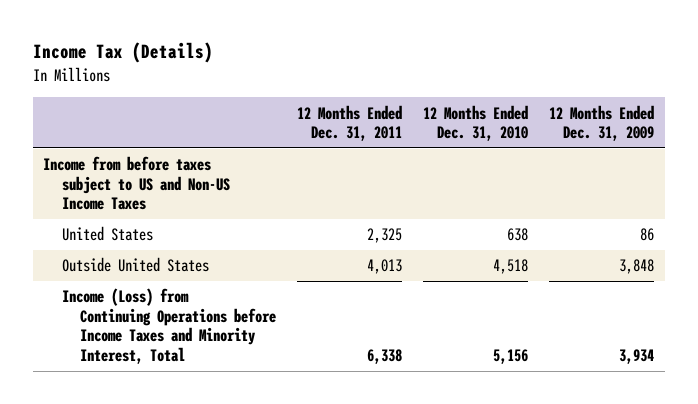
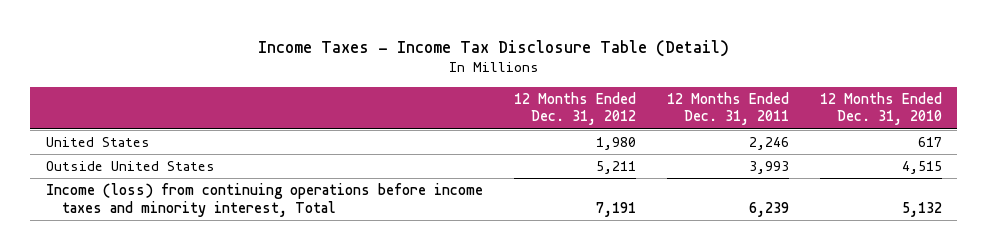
[32,42,213,64] Income Tax (Details) -> [257,39,729,57] Income Taxes - Income Tax Disclosure Table (Detail)
[549,104,655,142] 12 Months Ended Dec. 31, 2009 -> none
none -> [513,91,636,126] 12 Months Ended Dec. 31, 2012
[43,156,230,211] Income from before taxes subject to US and Non-US Income Taxes -> none
[367,228,403,244] 2,325 -> [748,137,789,151] 2,246
[507,228,529,242] 638 -> [917,137,942,148] 617
[367,259,403,275] 4,013 -> [748,161,789,175] 3,993
[493,259,529,275] 4,518 -> [901,161,942,175] 4,515
[61,288,277,364] Income (Loss) from Continuing Operations before Income Taxes and Minority Interest, Total -> [45,183,483,217] Income (loss) from continuing operations before income taxes and minority interest, Total
[367,348,403,364] 6,338 -> [748,201,789,217] 6,239
[493,348,529,364] 5,156 -> [901,201,942,217] 5,132

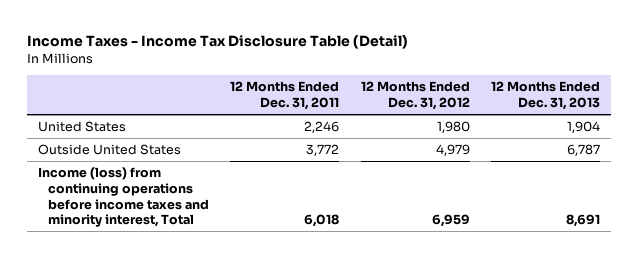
[819,91,942,126] 12 Months Ended Dec. 31, 2010 -> none
none -> [491,81,601,110] 12 Months Ended Dec. 31, 2013
[595,161,636,175] 5,211 -> [435,144,470,157] 4,979
[748,161,789,175] 3,993 -> [306,144,340,157] 3,772
[595,201,636,217] 7,191 -> [431,214,470,228] 6,959
[748,201,789,217] 6,239 -> [304,214,340,228] 6,018

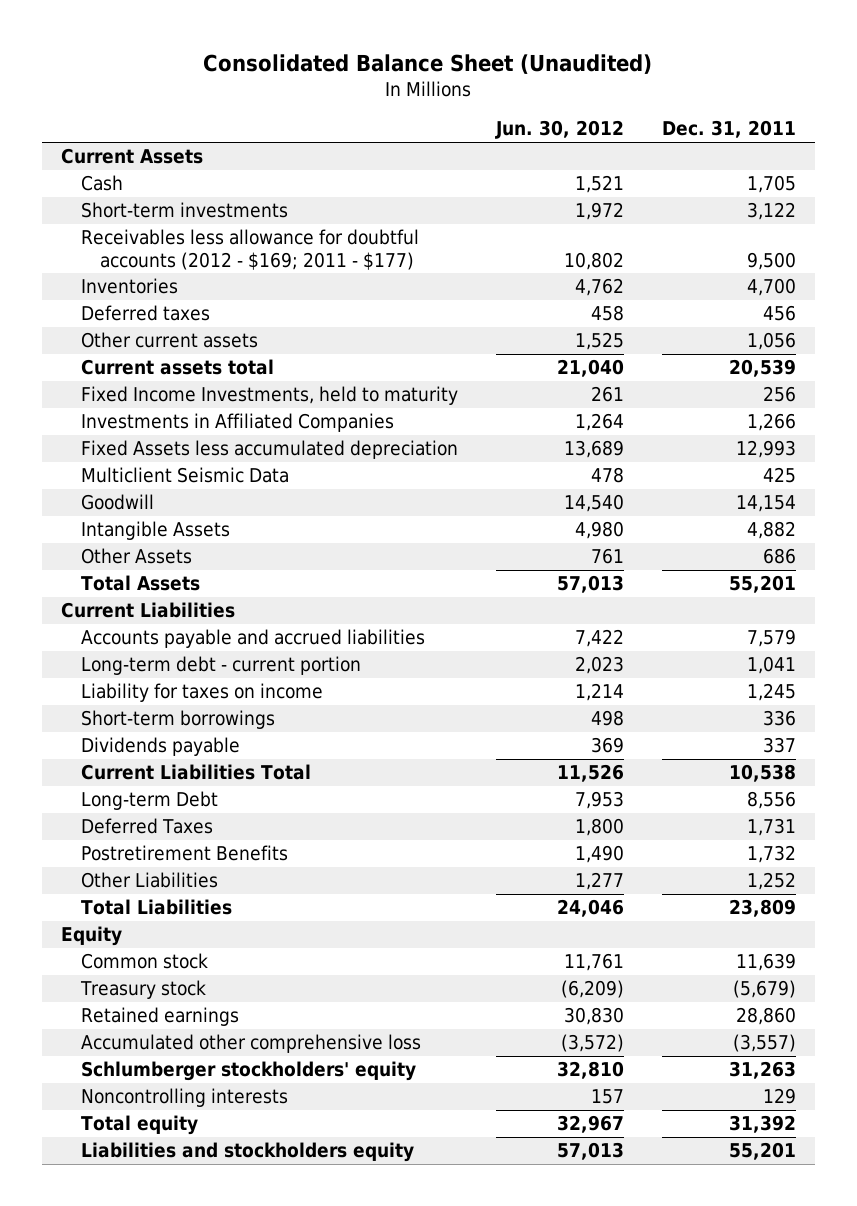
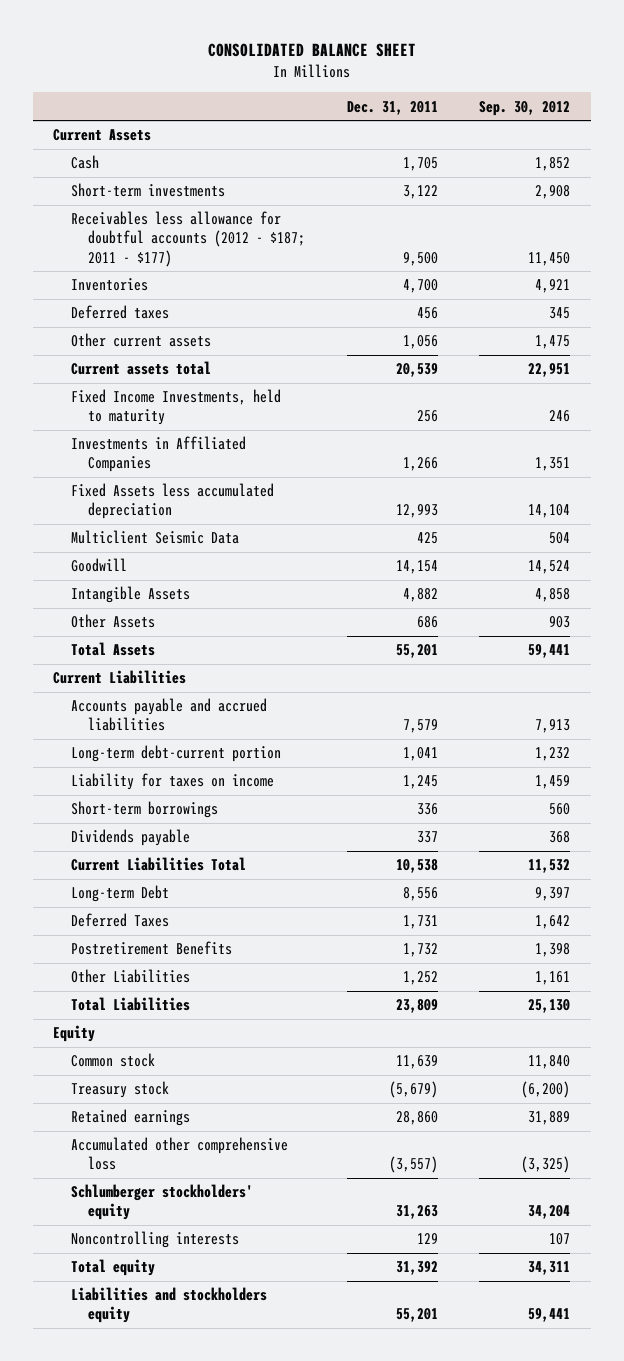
[203,54,653,75] Consolidated Balance Sheet (Unaudited) -> [207,43,416,58] CONSOLIDATED BALANCE SHEET
[494,120,624,140] Jun. 30, 2012 -> none
none -> [479,100,571,116] Sep. 30, 2012
[80,229,419,270] Receivables less allowance for doubtful accounts (2012 - $169; 2011 - $177) -> [70,211,306,267] Receivables less allowance for doubtful accounts (2012 - $187; 2011 - $177)
[80,656,361,676] Long-term debt - current portion -> [70,745,281,763] Long-term debt-current portion

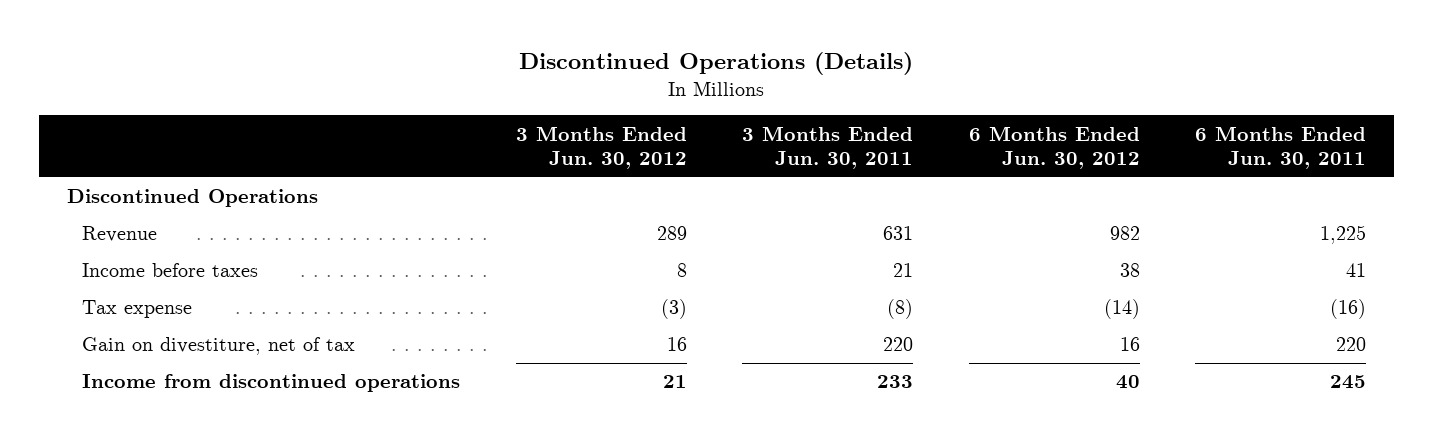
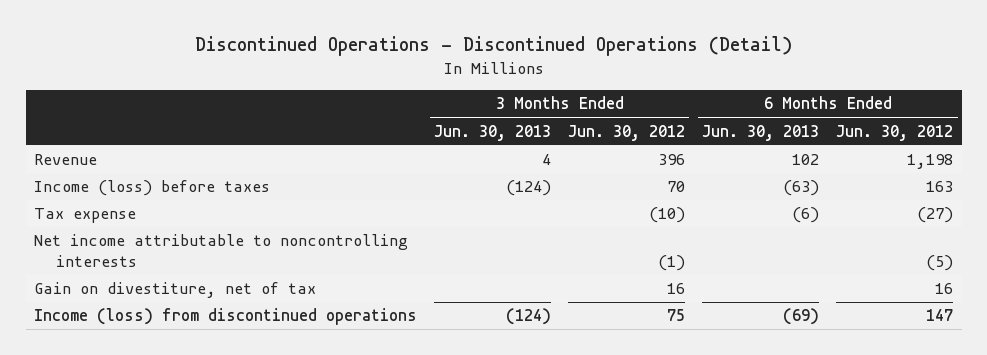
[519,52,914,76] Discontinued Operations (Details) -> [194,36,792,57] Discontinued Operations - Discontinued Operations (Detail)
[742,125,914,170] 3 Months Ended Jun. 30, 2011 -> none
[1195,125,1367,170] 6 Months Ended Jun. 30, 2011 -> none
none -> [434,124,552,141] Jun. 30, 2013
none -> [702,124,820,141] Jun. 30, 2013
[66,189,318,208] Discontinued Operations -> none
[656,226,687,241] 289 -> [658,154,686,166] 396
[1109,226,1140,241] 982 -> [907,154,954,170] 1,198
[82,263,259,278] Income before taxes -> [34,180,271,197] Income (loss) before taxes
[676,263,687,278] 8 -> [667,181,686,193] 70
[1119,263,1140,278] 38 -> [926,181,954,193] 163
[660,299,687,320] (3) -> [649,207,686,224] (10)
[1103,299,1140,320] (14) -> [917,207,954,224] (27)
none -> [34,234,409,268] Net income attributable to noncontrolling interests
[82,374,461,393] Income from discontinued operations -> [34,308,418,326] Income (loss) from discontinued operations
[662,375,687,389] 21 -> [667,309,686,322] 75
[1115,375,1140,390] 40 -> [926,309,954,322] 147

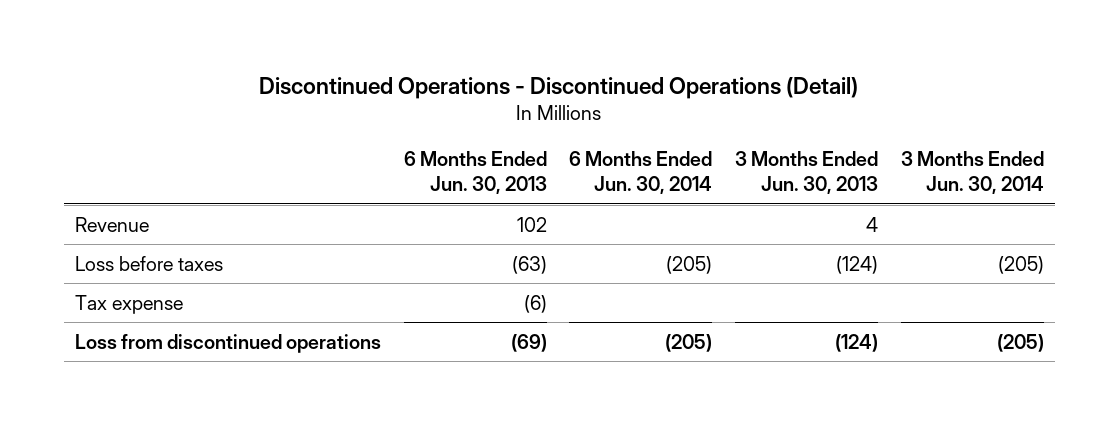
[568,124,686,141] Jun. 30, 2012 -> none
[836,124,954,141] Jun. 30, 2012 -> none
none -> [569,150,713,195] 6 Months Ended Jun. 30, 2014
none -> [900,150,1044,195] 3 Months Ended Jun. 30, 2014
[34,180,271,197] Income (loss) before taxes -> [74,255,223,271] Loss before taxes
[34,234,409,268] Net income attributable to noncontrolling interests -> none
[34,282,317,299] Gain on divestiture, net of tax -> none
[34,308,418,326] Income (loss) from discontinued operations -> [74,333,381,353] Loss from discontinued operations

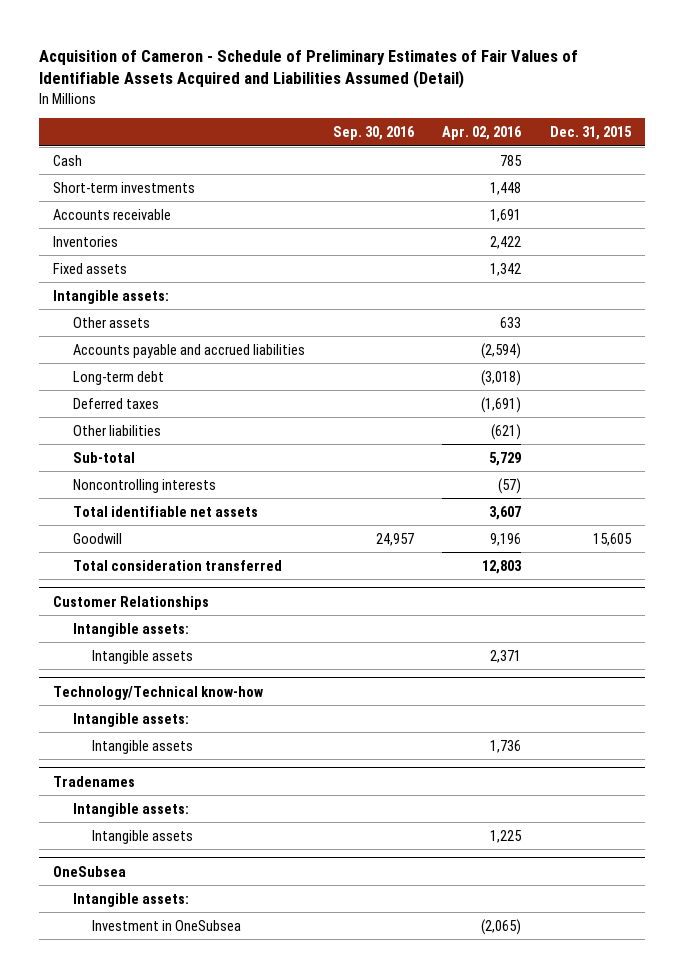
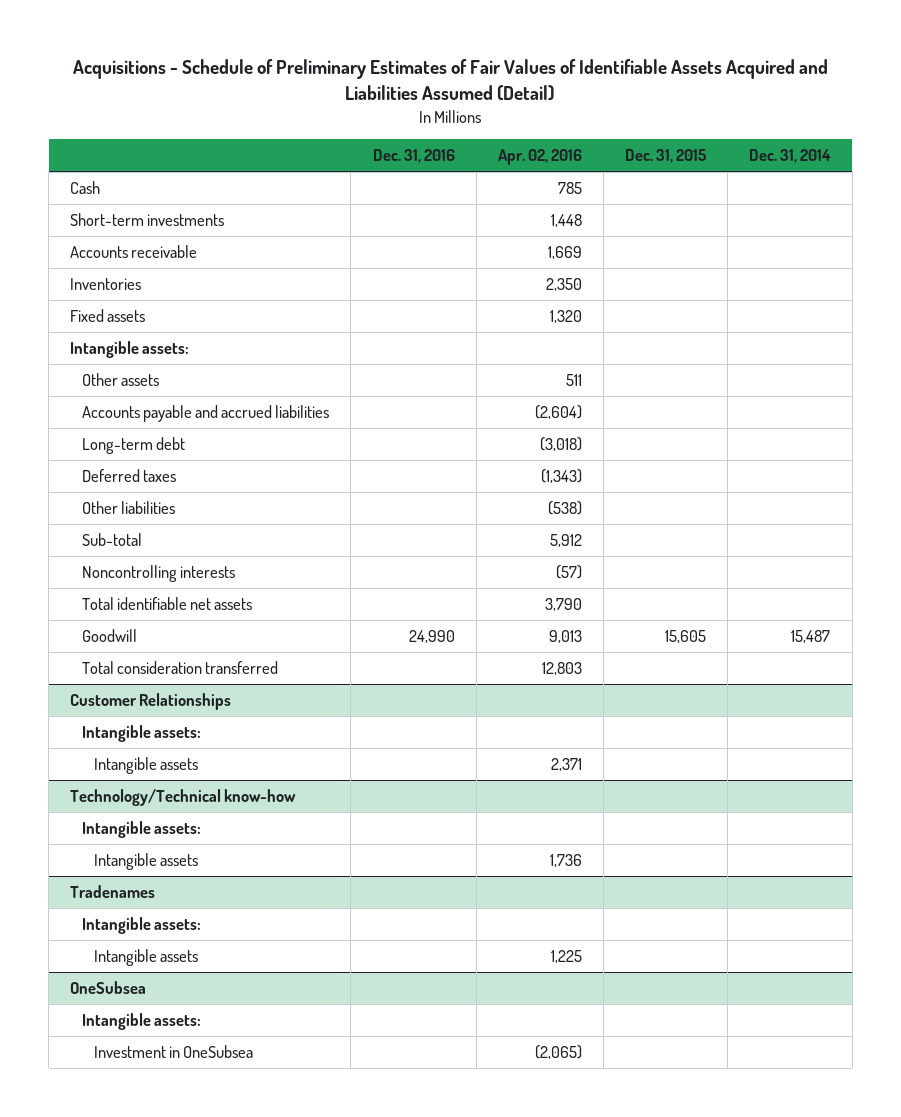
[39,49,579,89] Acquisition of Cameron - Schedule of Preliminary Estimates of Fair Values of Identifiable Assets Acquired and Liabilities Assumed (Detail) -> [73,59,829,102] Acquisitions - Schedule of Preliminary Estimates of Fair Values of Identifiable Assets Acquired and Liabilities Assumed (Detail)
[333,126,416,141] Sep. 30, 2016 -> none
none -> [372,149,455,164] Dec. 31, 2016
none -> [749,149,832,164] Dec. 31, 2014
[490,208,522,222] 1,691 -> [547,246,582,260] 1,669
[490,235,522,249] 2,422 -> [545,278,582,292] 2,350
[490,262,522,276] 1,342 -> [549,310,582,324] 1,320
[500,316,522,328] 633 -> [565,374,582,387] 511
[481,342,522,359] (2,594) -> [534,405,582,420] (2,604)
[481,396,522,413] (1,691) -> [540,469,582,484] (1,343)
[491,423,522,440] (621) -> [547,501,582,516] (538)
[489,451,522,466] 5,729 -> [549,534,582,548] 5,912
[489,505,522,520] 3,607 -> [544,598,582,612] 3,790
[490,532,522,546] 9,196 -> [548,630,582,644] 9,013

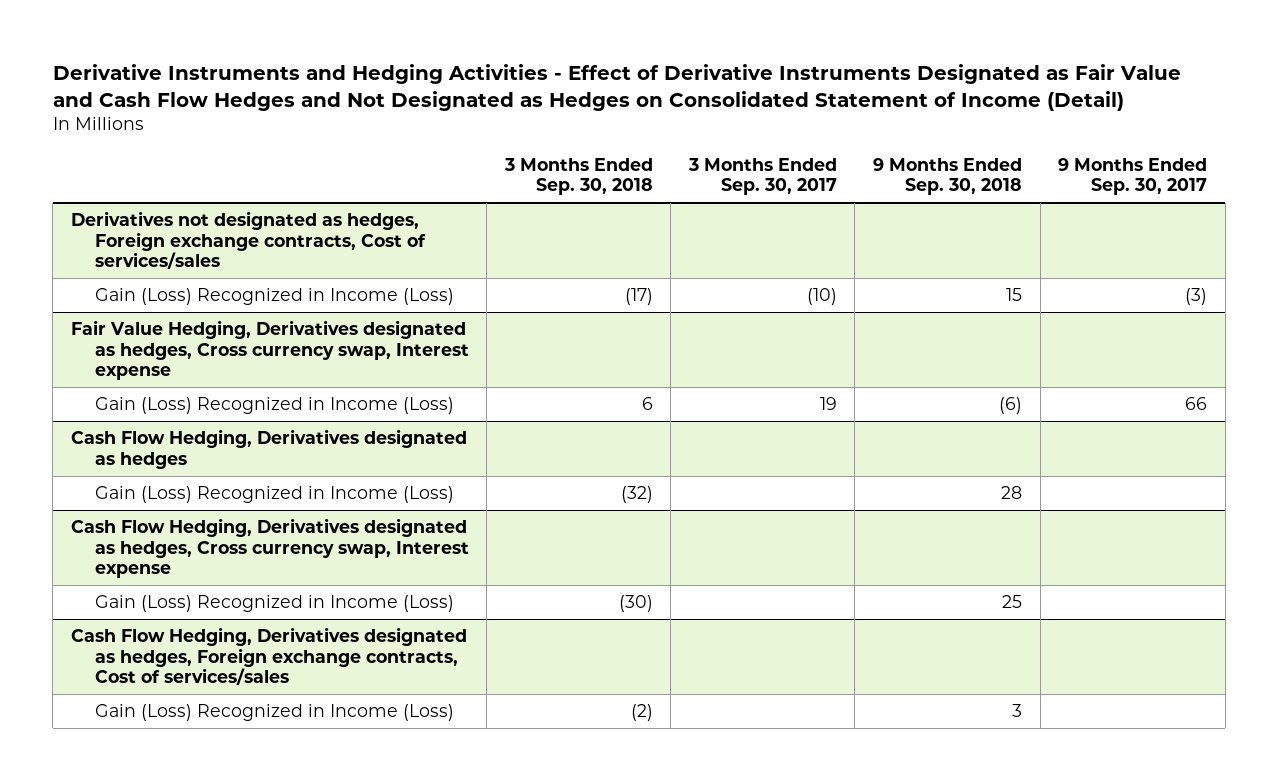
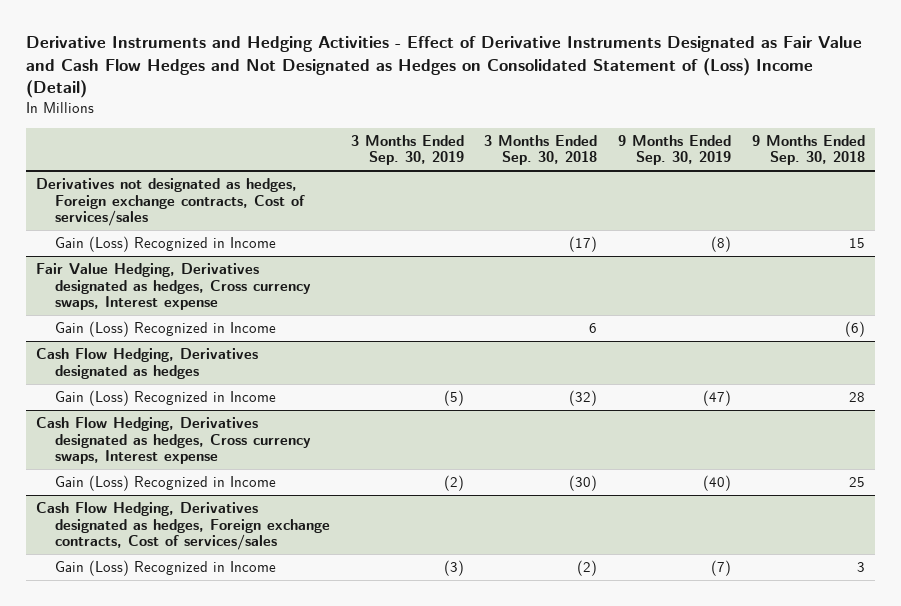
[52,63,1181,111] Derivative Instruments and Hedging Activities - Effect of Derivative Instruments Designated as Fair Value and Cash Flow Hedges and Not Designated as Hedges on Consolidated Statement of Income (Detail) -> [25,36,862,99] Derivative Instruments and Hedging Activities - Effect of Derivative Instruments Designated as Fair Value and Cash Flow Hedges and Not Designated as Hedges on Consolidated Statement of (Loss) Income (Detail)
[687,157,837,196] 3 Months Ended Sep. 30, 2017 -> none
[1058,157,1208,196] 9 Months Ended Sep. 30, 2017 -> none
none -> [350,134,464,166] 3 Months Ended Sep. 30, 2019
none -> [618,134,732,166] 9 Months Ended Sep. 30, 2019
[94,288,454,306] Gain (Loss) Recognized in Income (Loss) -> [55,235,277,252] Gain (Loss) Recognized in Income
[70,320,469,380] Fair Value Hedging, Derivatives designated as hedges, Cross currency swap, Interest expense -> [36,262,312,311] Fair Value Hedging, Derivatives designated as hedges, Cross currency swaps, Interest expense
[94,397,454,415] Gain (Loss) Recognized in Income (Loss) -> [55,320,277,337] Gain (Loss) Recognized in Income
[94,486,454,504] Gain (Loss) Recognized in Income (Loss) -> [55,389,277,406] Gain (Loss) Recognized in Income
[70,518,469,578] Cash Flow Hedging, Derivatives designated as hedges, Cross currency swap, Interest expense -> [36,416,312,465] Cash Flow Hedging, Derivatives designated as hedges, Cross currency swaps, Interest expense
[94,595,454,613] Gain (Loss) Recognized in Income (Loss) -> [55,474,277,491] Gain (Loss) Recognized in Income
[94,704,454,722] Gain (Loss) Recognized in Income (Loss) -> [55,559,277,576] Gain (Loss) Recognized in Income

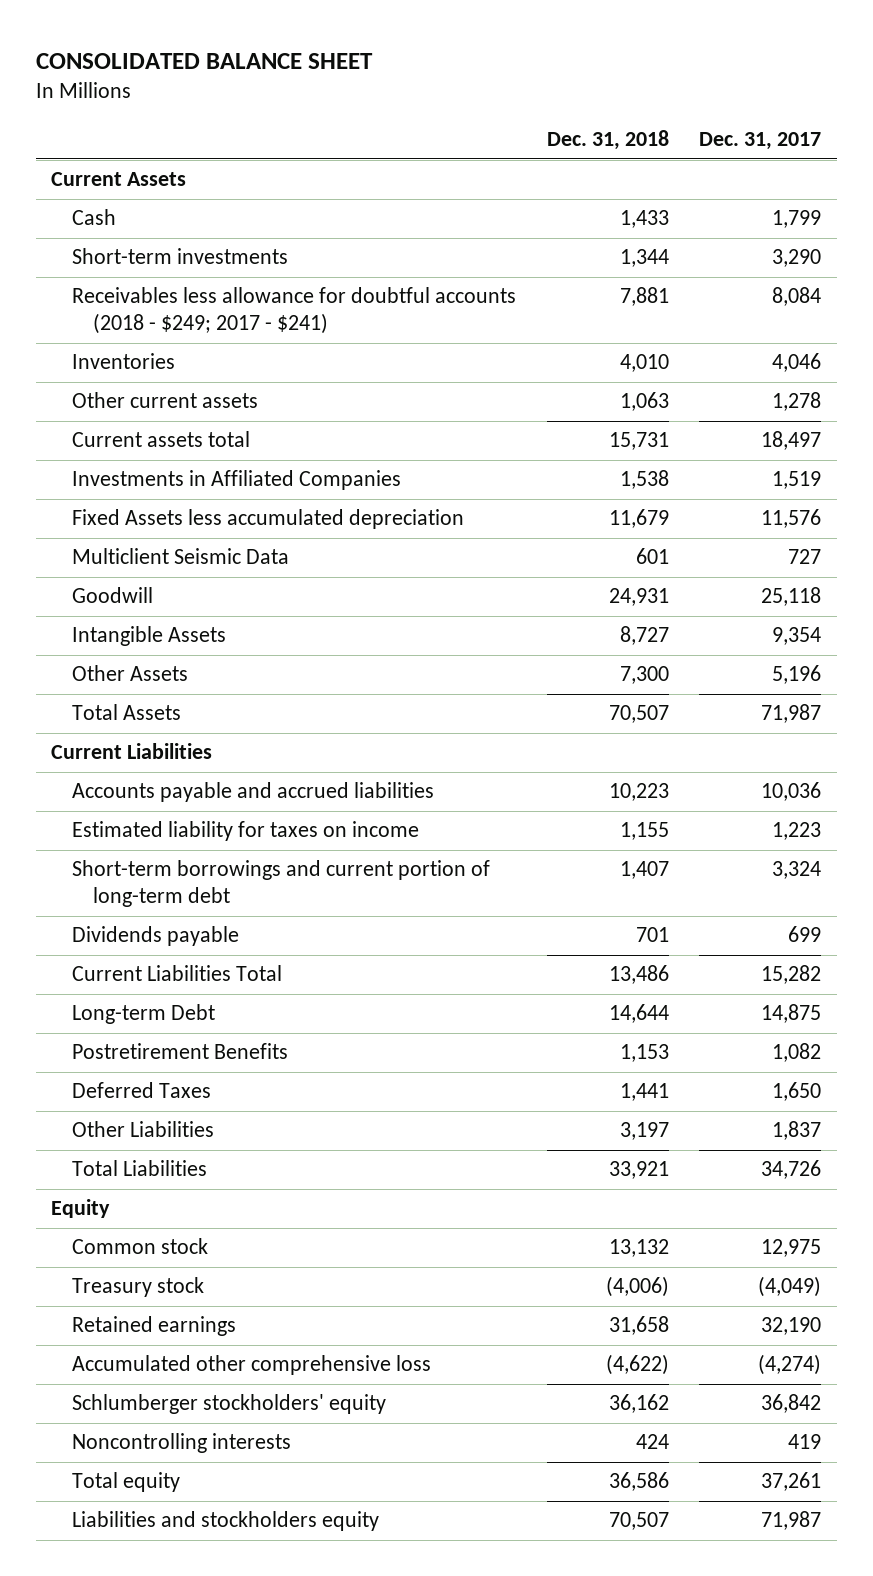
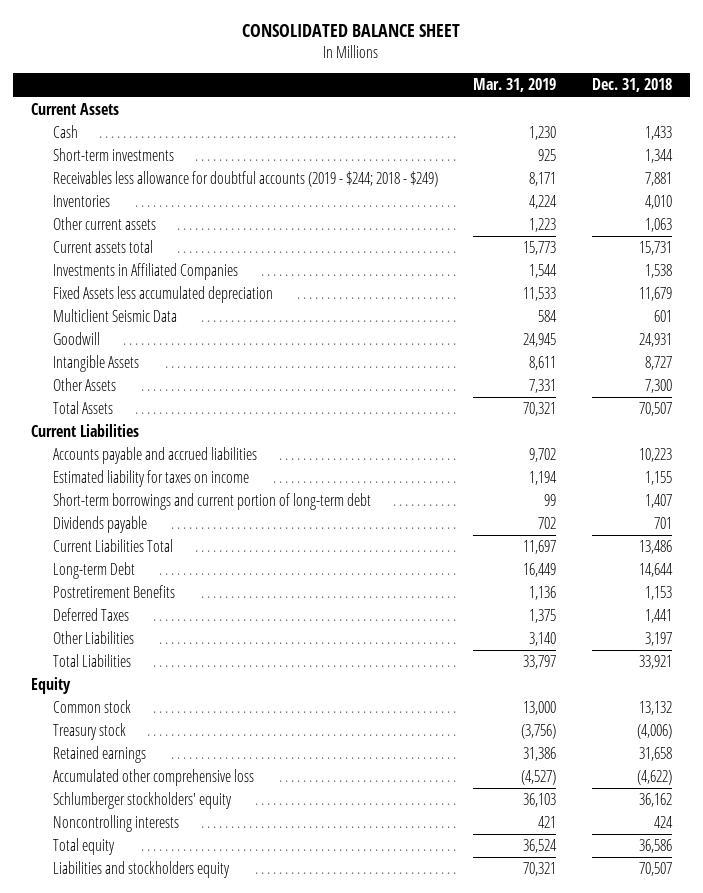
[699,132,822,151] Dec. 31, 2017 -> none
none -> [473,78,557,93] Mar. 31, 2019
[72,287,517,335] Receivables less allowance for doubtful accounts (2018 - $249; 2017 - $241) -> [52,171,438,188] Receivables less allowance for doubtful accounts (2019 - $244; 2018 - $249)

